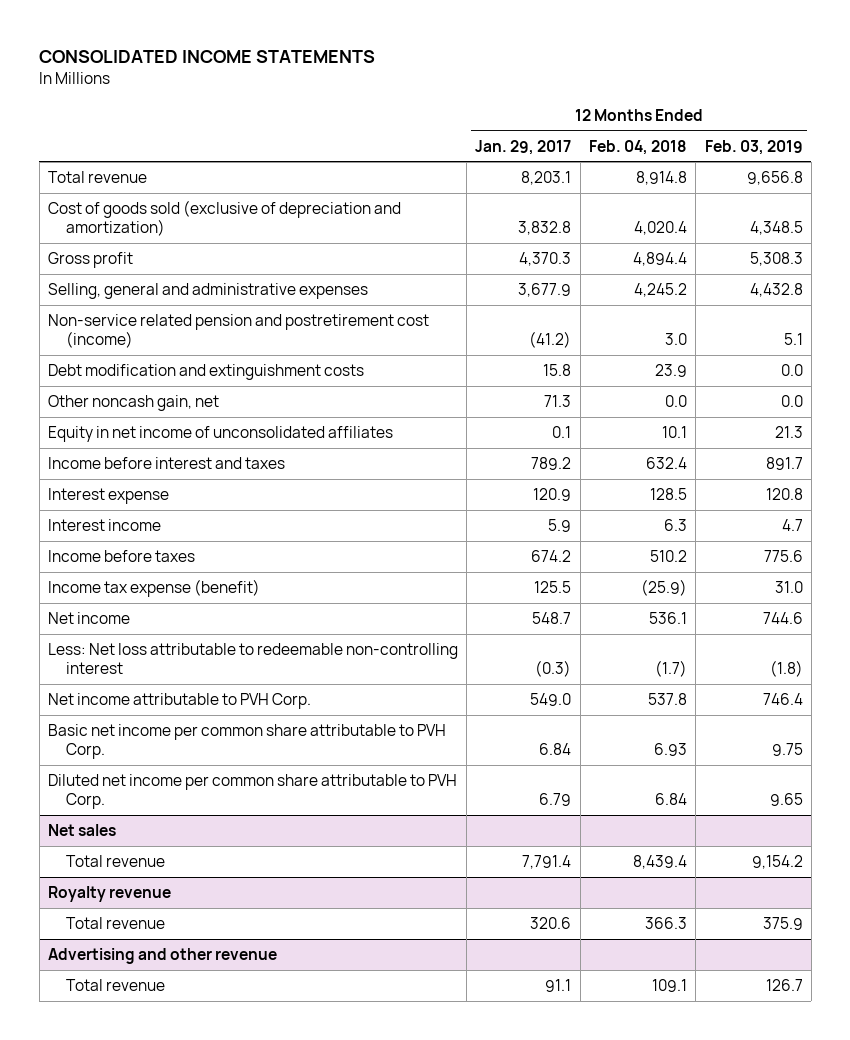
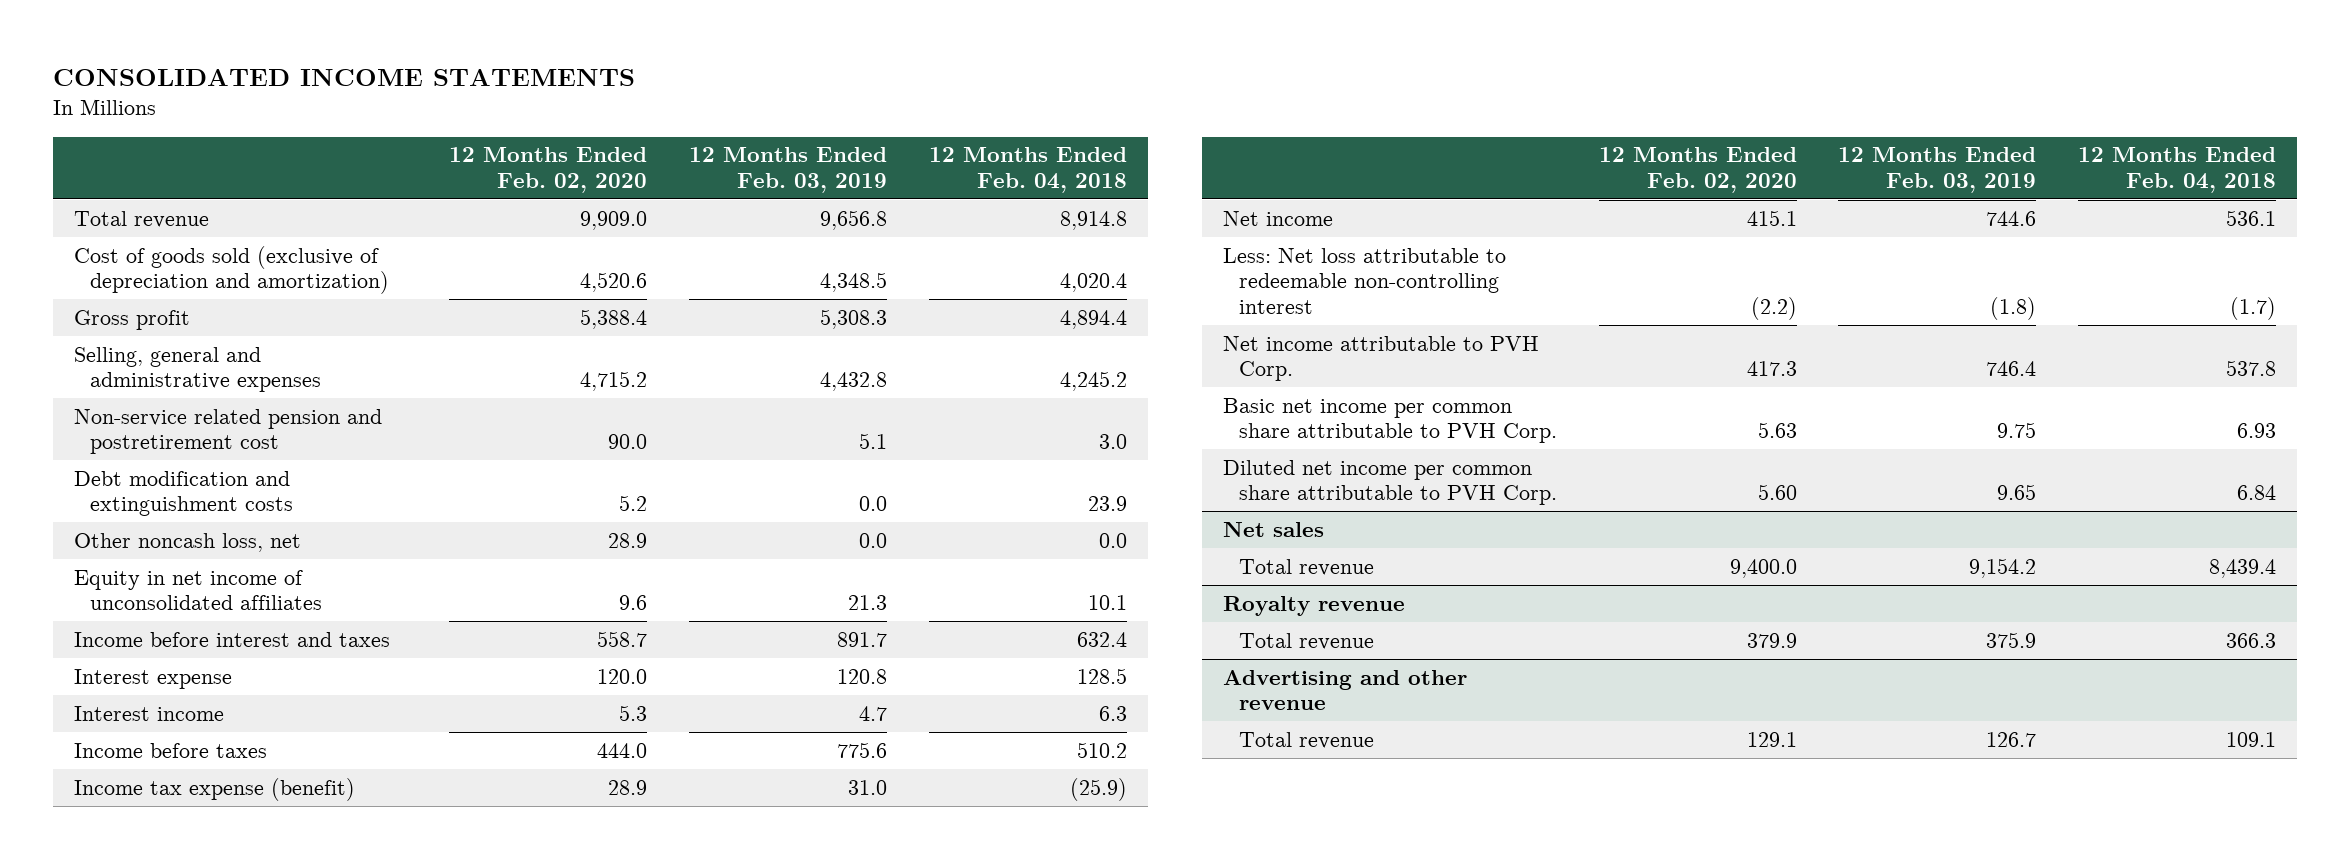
[475,139,572,155] Jan. 29, 2017 -> none
none -> [449,147,648,193] 12 Months Ended Feb. 02, 2020
[47,314,429,349] Non-service related pension and postretirement cost (income) -> [73,408,382,455] Non-service related pension and postretirement cost
[47,395,219,412] Other noncash gain, net -> [73,532,301,552] Other noncash loss, net

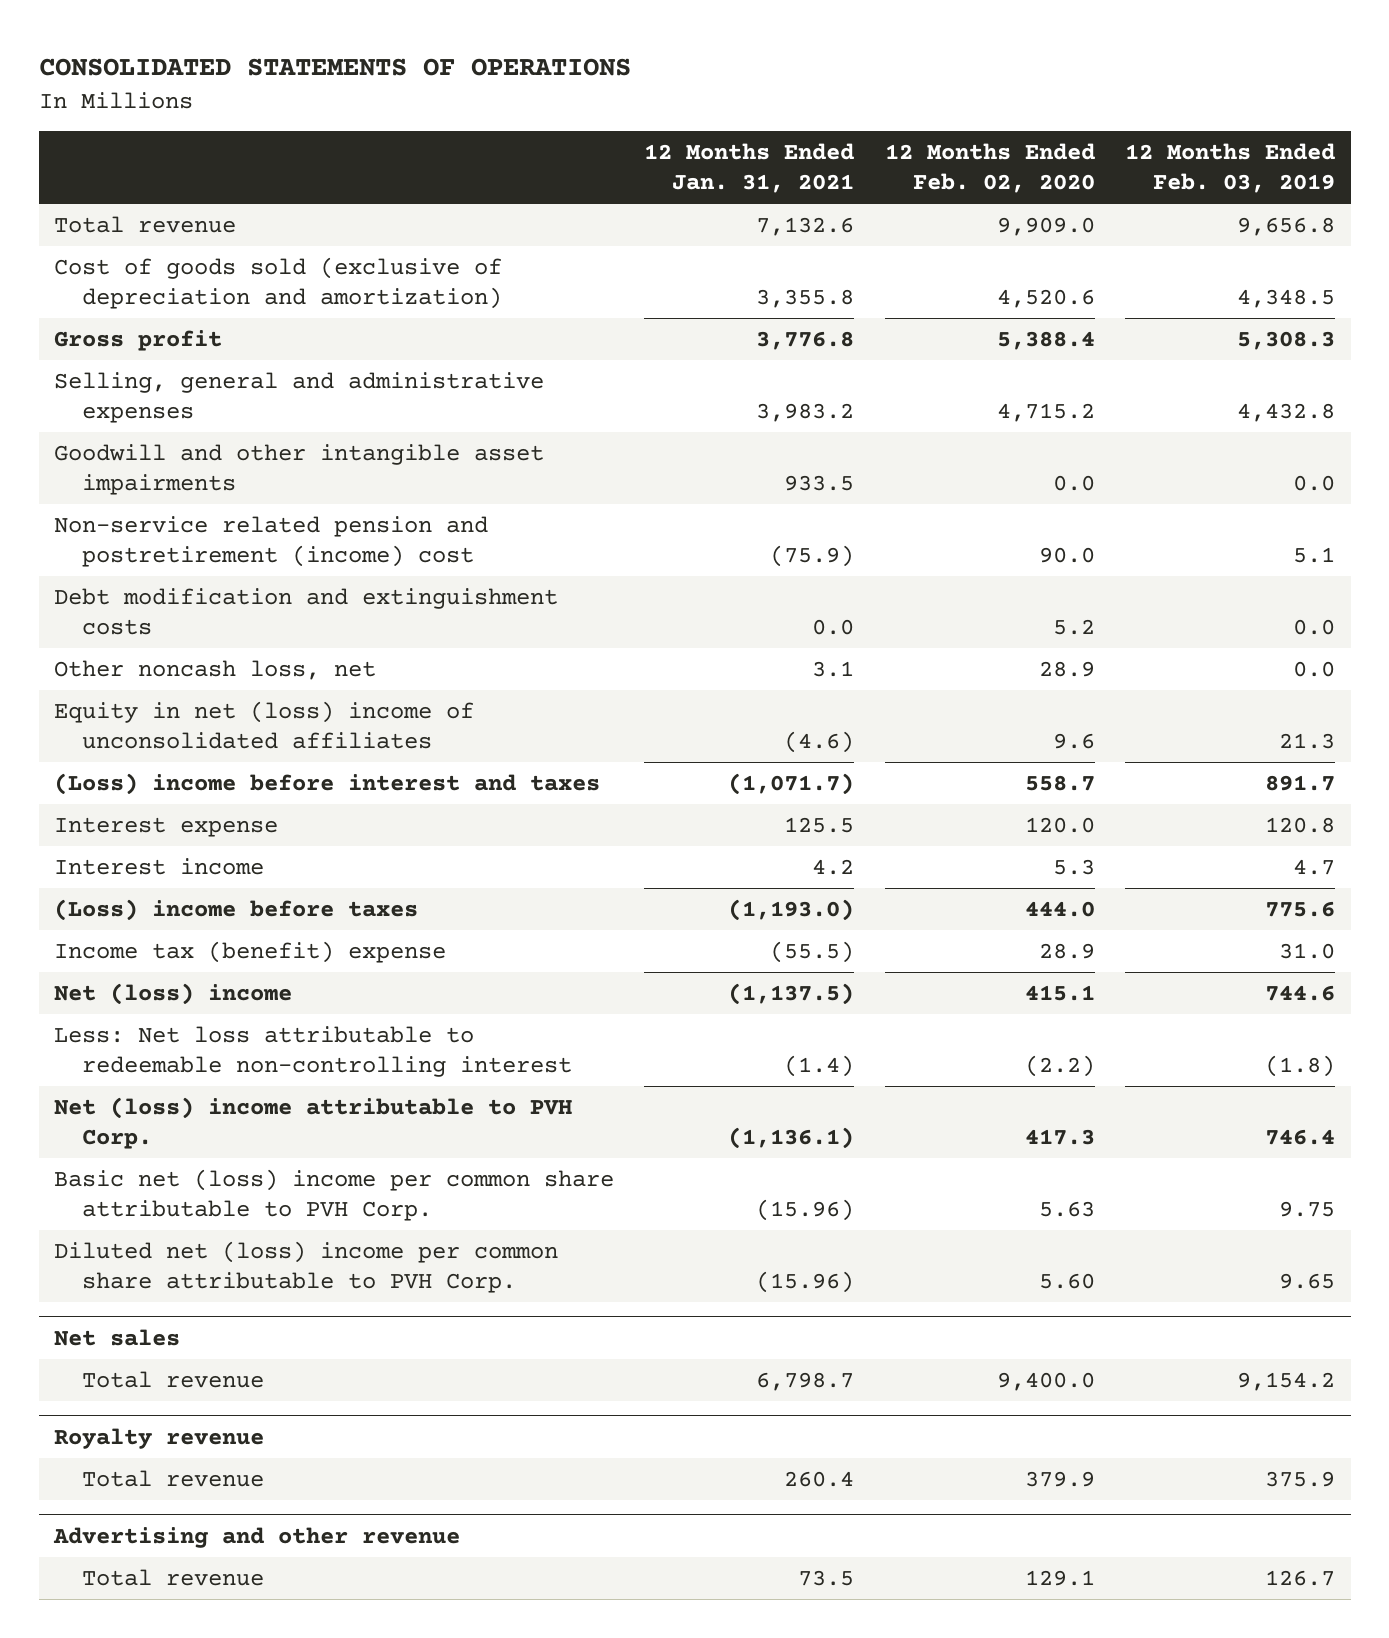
[52,69,635,87] CONSOLIDATED INCOME STATEMENTS -> [38,58,631,77] CONSOLIDATED STATEMENTS OF OPERATIONS
[929,147,1128,193] 12 Months Ended Feb. 04, 2018 -> none
none -> [644,143,855,194] 12 Months Ended Jan. 31, 2021
none -> [53,443,544,495] Goodwill and other intangible asset impairments
[73,408,382,455] Non-service related pension and postretirement cost -> [53,515,488,567] Non-service related pension and postretirement (income) cost
[73,569,322,611] Equity in net income of unconsolidated affiliates -> [53,700,474,749] Equity in net (loss) income of unconsolidated affiliates
[73,631,390,647] Income before interest and taxes -> [53,772,600,795] (Loss) income before interest and taxes
[73,742,267,758] Income before taxes -> [53,898,418,921] (Loss) income before taxes
[73,777,355,801] Income tax expense (benefit) -> [53,940,446,963] Income tax (benefit) expense
[1222,210,1333,226] Net income -> [53,982,292,1005] Net (loss) income
[1222,335,1539,382] Net income attributable to PVH Corp. -> [53,1096,572,1149] Net (loss) income attributable to PVH Corp.
[1222,397,1557,444] Basic net income per common share attributable to PVH Corp. -> [53,1168,614,1221] Basic net (loss) income per common share attributable to PVH Corp.
[1222,459,1557,506] Diluted net income per common share attributable to PVH Corp. -> [53,1240,558,1293] Diluted net (loss) income per common share attributable to PVH Corp.

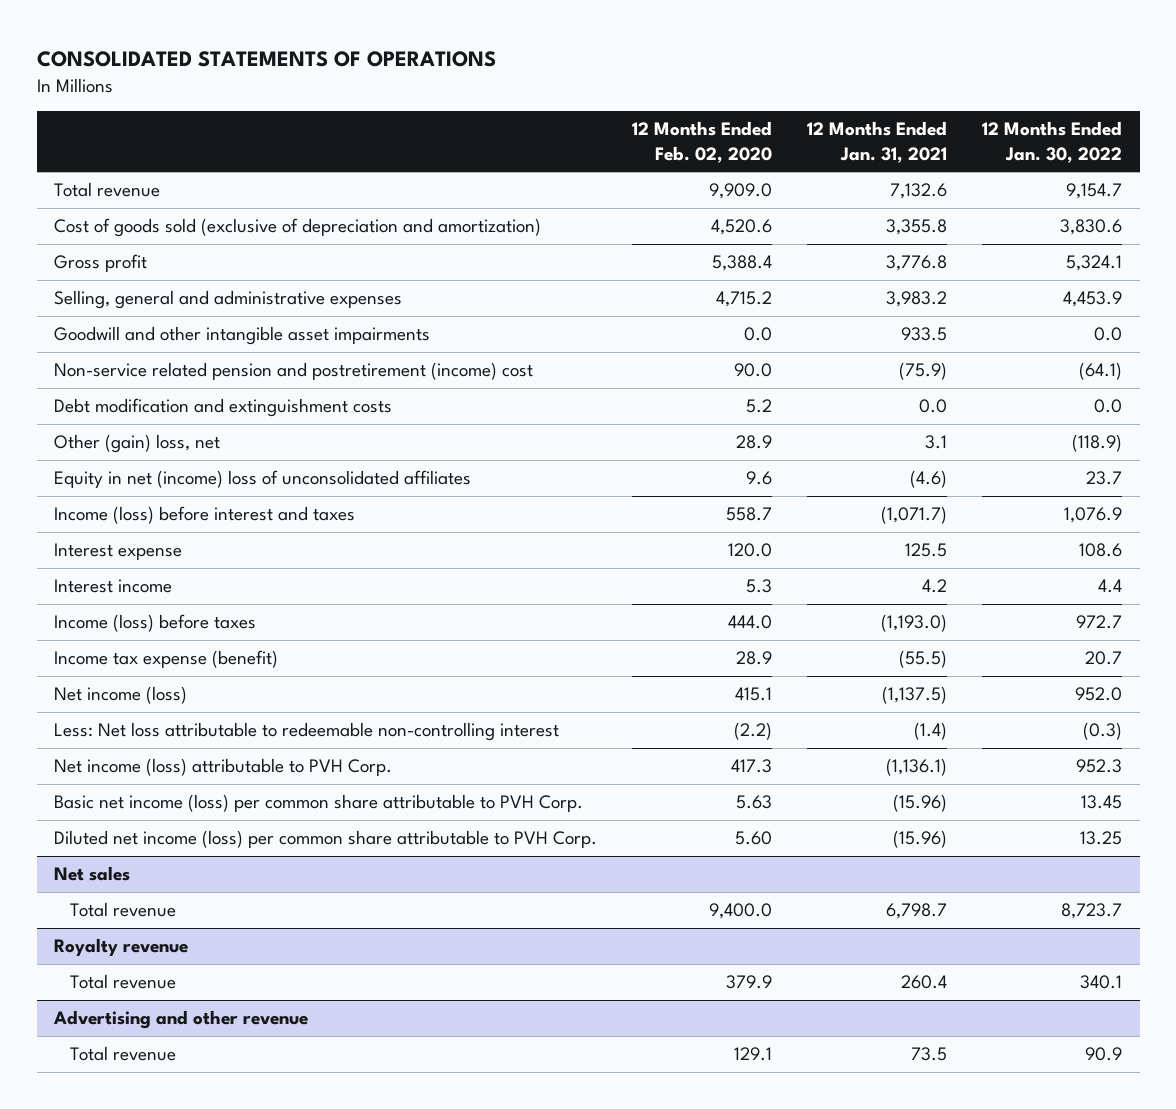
[1125,143,1336,194] 12 Months Ended Feb. 03, 2019 -> none
none -> [982,121,1123,163] 12 Months Ended Jan. 30, 2022
[53,659,376,680] Other noncash loss, net -> [54,434,221,454] Other (gain) loss, net
[53,700,474,749] Equity in net (loss) income of unconsolidated affiliates -> [54,470,472,489] Equity in net (income) loss of unconsolidated affiliates
[53,772,600,795] (Loss) income before interest and taxes -> [54,506,356,525] Income (loss) before interest and taxes
[53,898,418,921] (Loss) income before taxes -> [54,614,257,633] Income (loss) before taxes
[53,940,446,963] Income tax (benefit) expense -> [54,650,279,669] Income tax expense (benefit)
[53,982,292,1005] Net (loss) income -> [54,686,188,705] Net income (loss)
[53,1096,572,1149] Net (loss) income attributable to PVH Corp. -> [54,758,393,777] Net income (loss) attributable to PVH Corp.
[53,1168,614,1221] Basic net (loss) income per common share attributable to PVH Corp. -> [54,794,584,813] Basic net income (loss) per common share attributable to PVH Corp.
[53,1240,558,1293] Diluted net (loss) income per common share attributable to PVH Corp. -> [54,830,598,849] Diluted net income (loss) per common share attributable to PVH Corp.

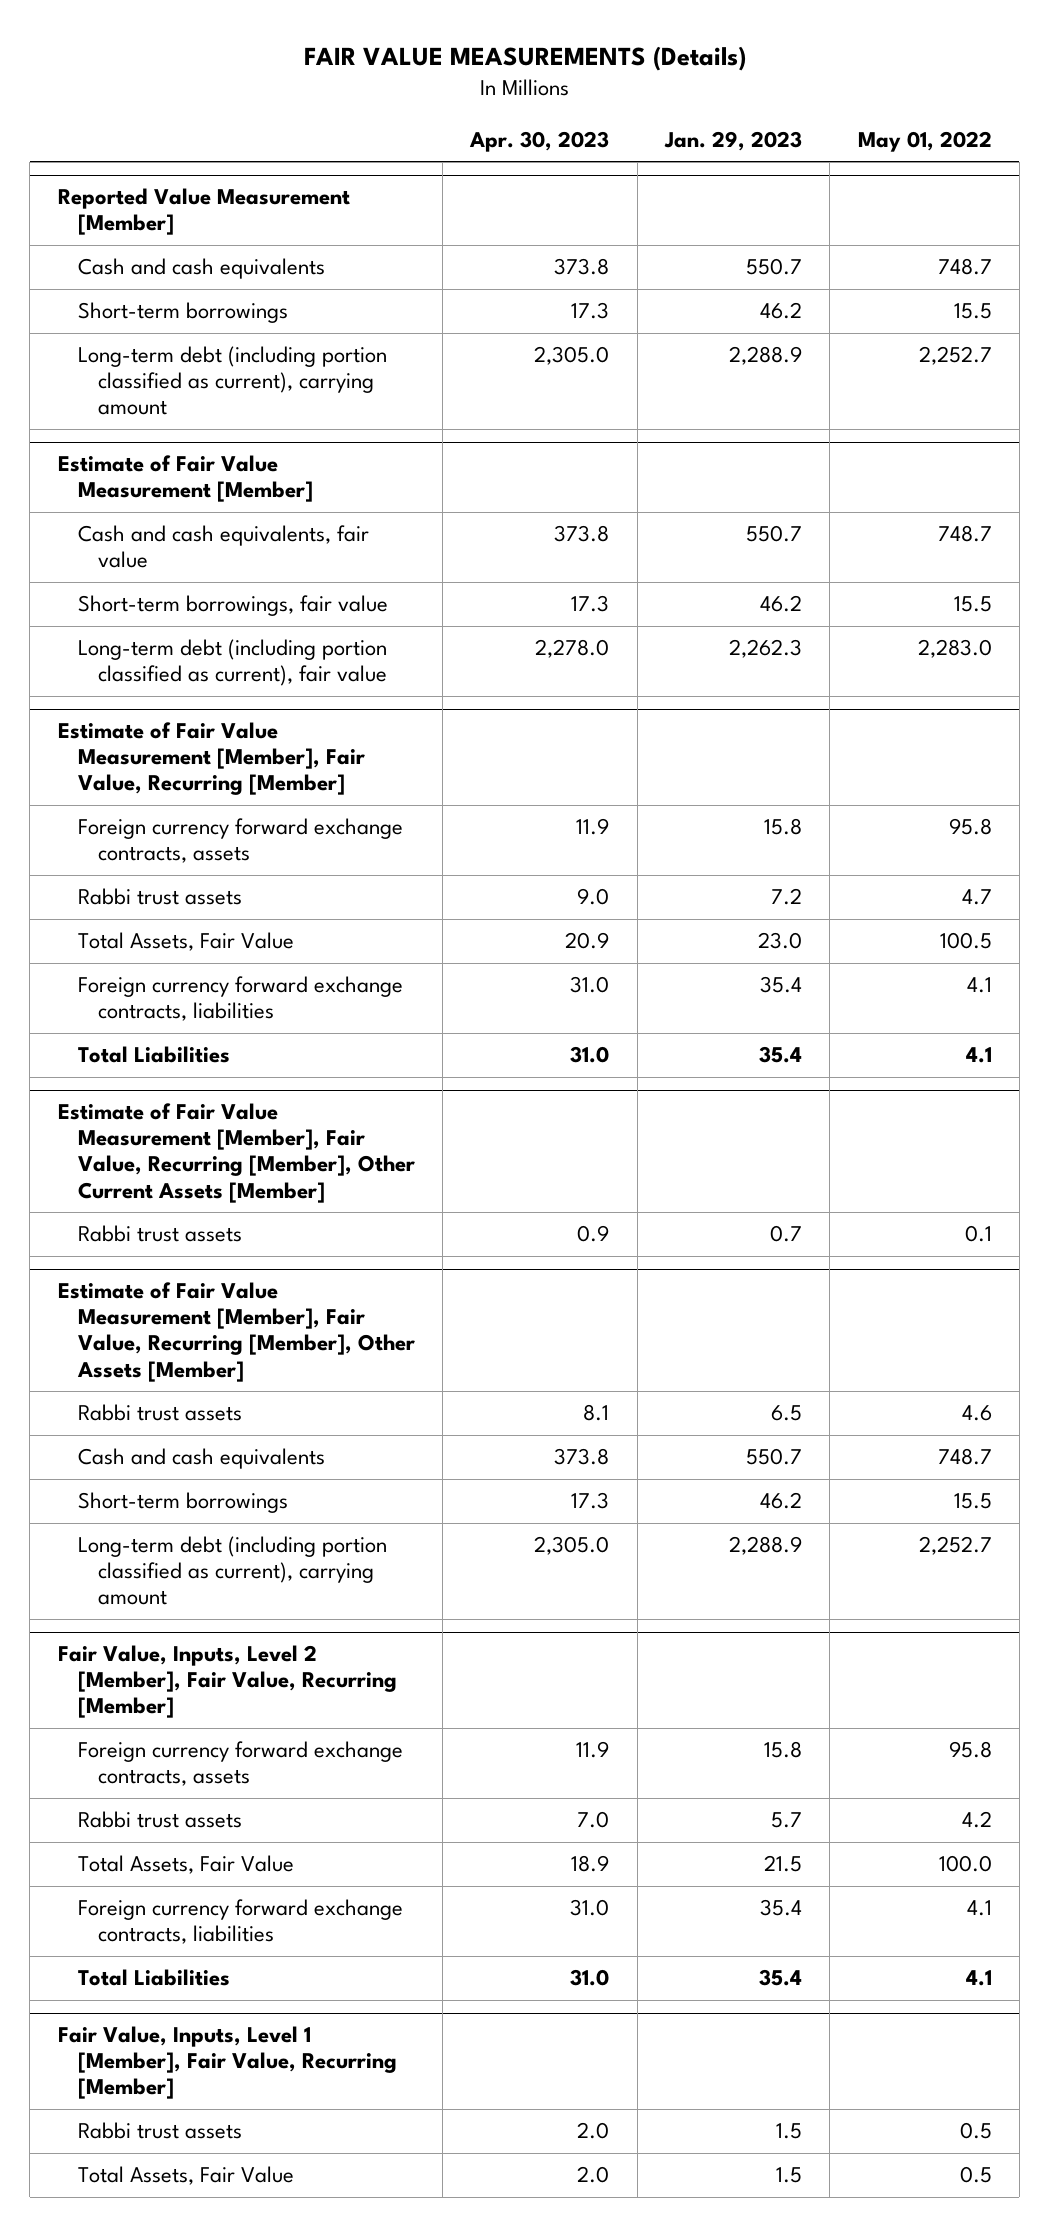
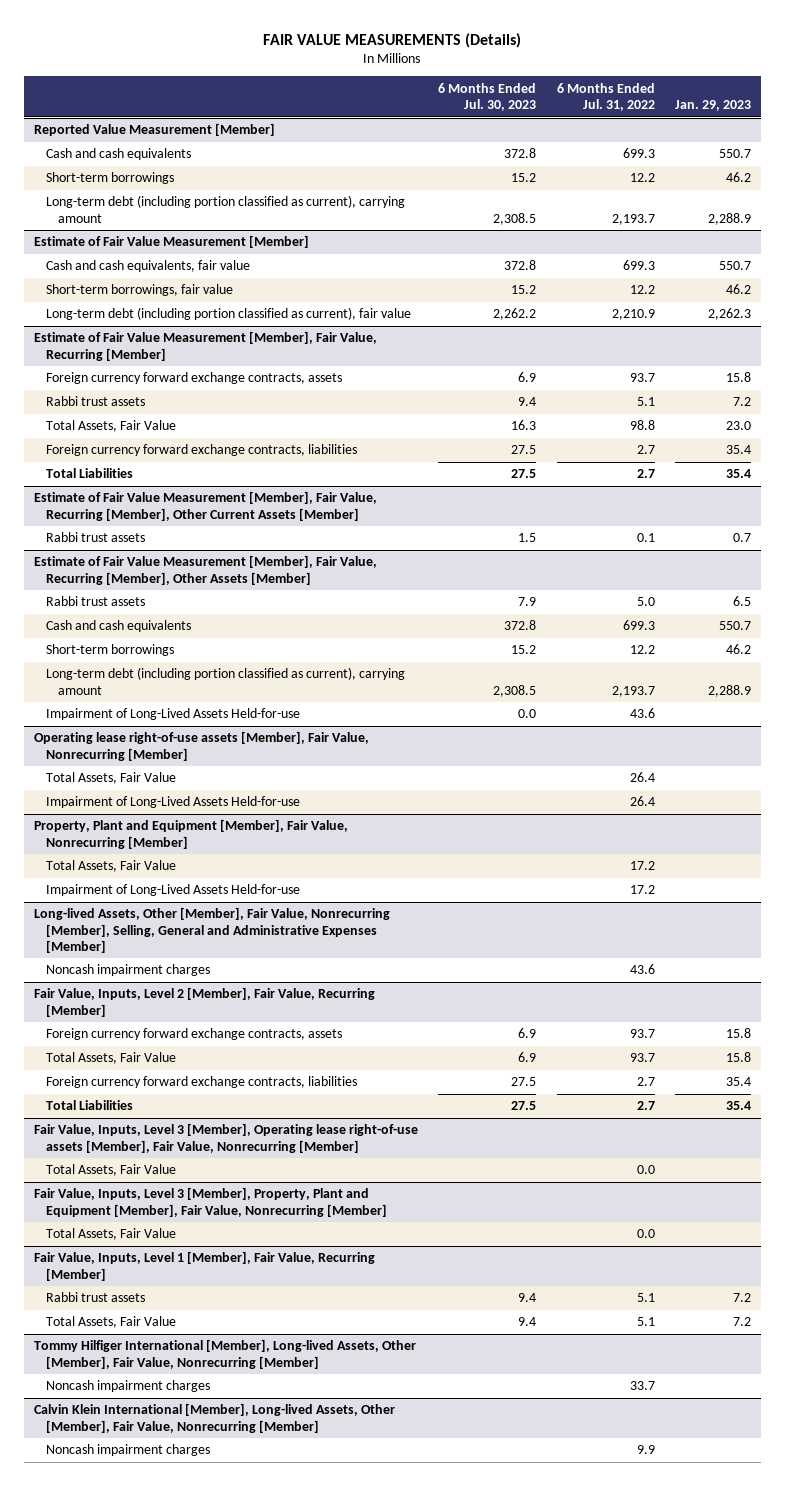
[469,130,610,152] Apr. 30, 2023 -> none
[857,130,992,152] May 01, 2022 -> none
none -> [438,82,537,112] 6 Months Ended Jul. 30, 2023
none -> [556,82,655,112] 6 Months Ended Jul. 31, 2022
none -> [46,708,301,721] Impairment of Long-Lived Assets Held-for-use
none -> [34,731,370,761] Operating lease right-of-use assets [Member], Fair Value, Nonrecurring [Member]
none -> [46,772,177,785] Total Assets, Fair Value
none -> [46,796,301,809] Impairment of Long-Lived Assets Held-for-use
none -> [34,819,349,849] Property, Plant and Equipment [Member], Fair Value, Nonrecurring [Member]
none -> [46,860,177,873] Total Assets, Fair Value
none -> [46,884,301,897] Impairment of Long-Lived Assets Held-for-use
none -> [34,907,391,953] Long-lived Assets, Other [Member], Fair Value, Nonrecurring [Member], Selling, General and Administrative Expenses [Member]
none -> [46,964,211,977] Noncash impairment charges
[77,1811,242,1829] Rabbi trust assets -> none
[763,1855,802,1873] 21.5 -> [725,1052,751,1063] 15.8
none -> [34,1123,419,1153] Fair Value, Inputs, Level 3 [Member], Operating lease right-of-use assets [Member], Fair Value, Nonrecurring [Member]
none -> [46,1164,177,1177] Total Assets, Fair Value
none -> [34,1187,388,1217] Fair Value, Inputs, Level 3 [Member], Property, Plant and Equipment [Member], Fair Value, Nonrecurring [Member]
none -> [46,1228,177,1241] Total Assets, Fair Value
[775,2123,802,2140] 1.5 -> [732,1293,751,1303] 7.2
[775,2167,802,2184] 1.5 -> [732,1317,751,1327] 7.2
none -> [34,1339,417,1369] Tommy Hilfiger International [Member], Long-lived Assets, Other [Member], Fair Value, Nonrecurring [Member]
none -> [46,1380,211,1393] Noncash impairment charges
none -> [34,1403,396,1433] Calvin Klein International [Member], Long-lived Assets, Other [Member], Fair Value, Nonrecurring [Member]
none -> [46,1444,211,1457] Noncash impairment charges

